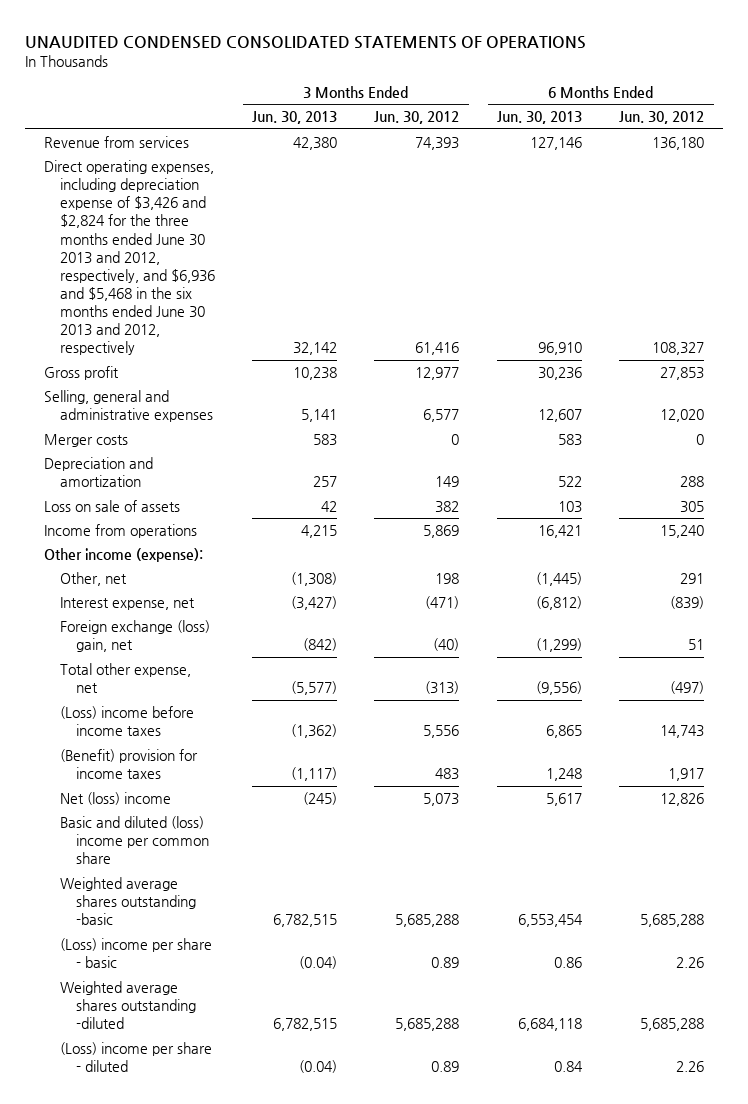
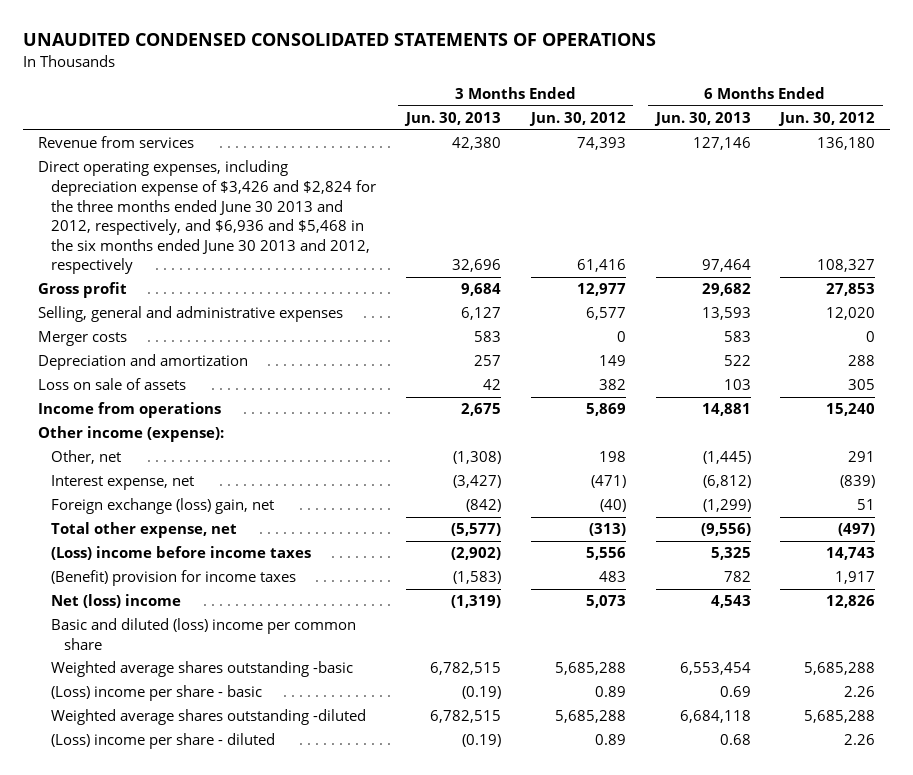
[293,342,338,356] 32,142 -> [451,259,501,273] 32,696
[537,342,582,356] 96,910 -> [701,259,751,273] 97,464
[293,367,338,381] 10,238 -> [460,283,501,297] 9,684
[537,367,582,381] 30,236 -> [701,283,751,297] 29,682
[301,409,338,423] 5,141 -> [460,307,501,321] 6,127
[537,409,582,423] 12,607 -> [701,307,751,321] 13,593
[301,525,338,539] 4,215 -> [460,403,501,417] 2,675
[537,525,582,539] 16,421 -> [701,403,751,417] 14,881
[291,724,338,739] (1,362) -> [450,547,501,561] (2,902)
[545,725,582,739] 6,865 -> [710,547,751,561] 5,325
[291,767,338,782] (1,117) -> [452,571,501,585] (1,583)
[545,768,582,782] 1,248 -> [723,571,751,583] 782
[303,792,338,806] (245) -> [450,595,501,609] (1,319)
[545,793,582,807] 5,617 -> [710,595,751,609] 4,543
[299,956,338,970] (0.04) -> [461,686,501,700] (0.19)
[553,957,582,969] 0.86 -> [719,686,751,698] 0.69
[299,1060,338,1074] (0.04) -> [461,734,501,748] (0.19)
[553,1061,583,1073] 0.84 -> [719,734,751,746] 0.68

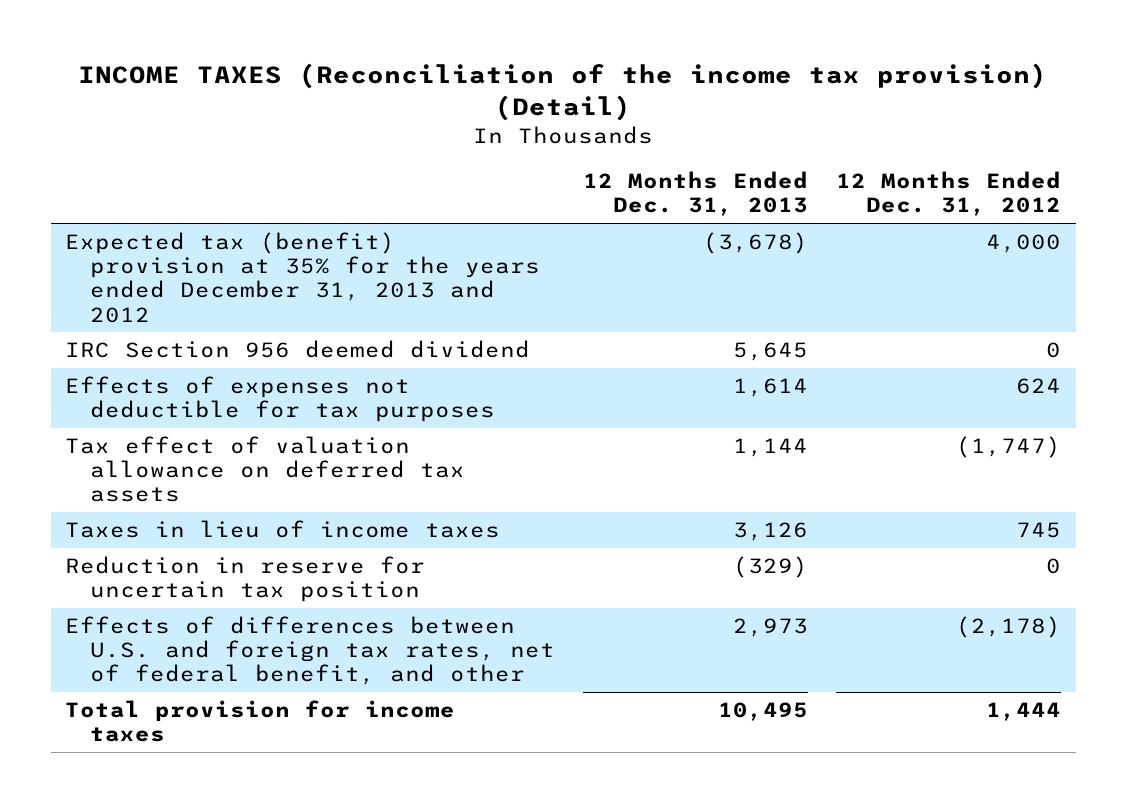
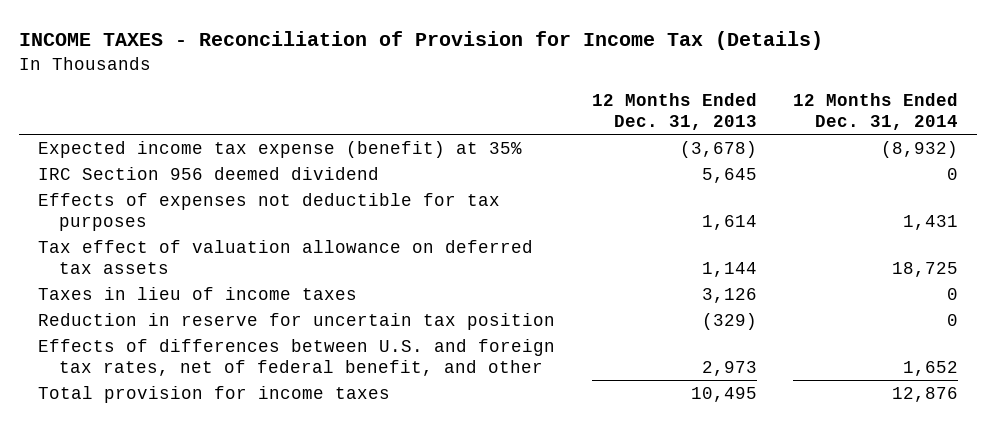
[78,63,1048,121] INCOME TAXES (Reconciliation of the income tax provision) (Detail) -> [19,31,824,51] INCOME TAXES - Reconciliation of Provision for Income Tax (Details)
[836,171,1062,217] 12 Months Ended Dec. 31, 2012 -> none
none -> [793,92,959,130] 12 Months Ended Dec. 31, 2014
[65,232,541,323] Expected tax (benefit) provision at 35% for the years ended December 31, 2013 and 2012 -> [37,140,522,158] Expected income tax expense (benefit) at 35%

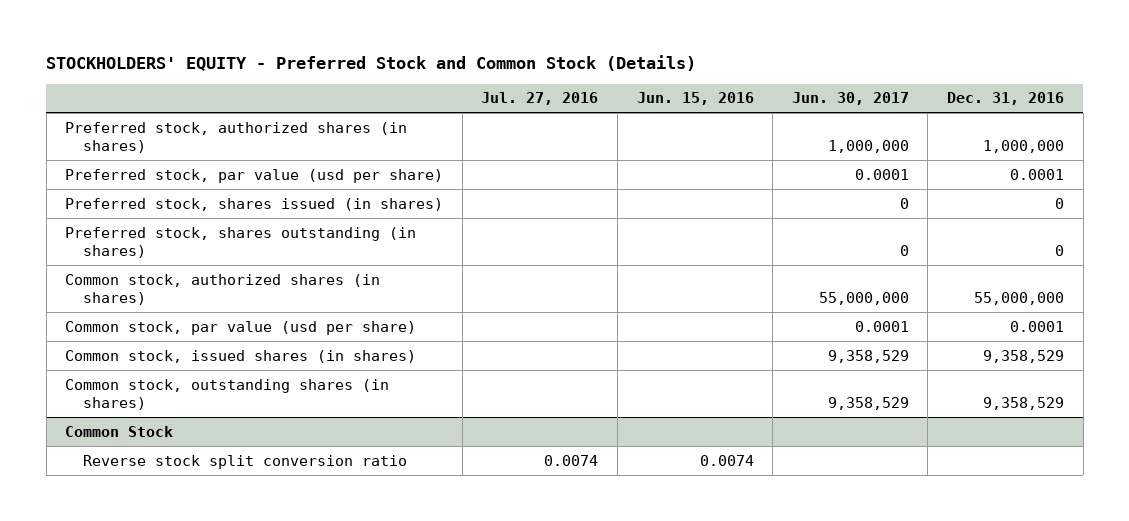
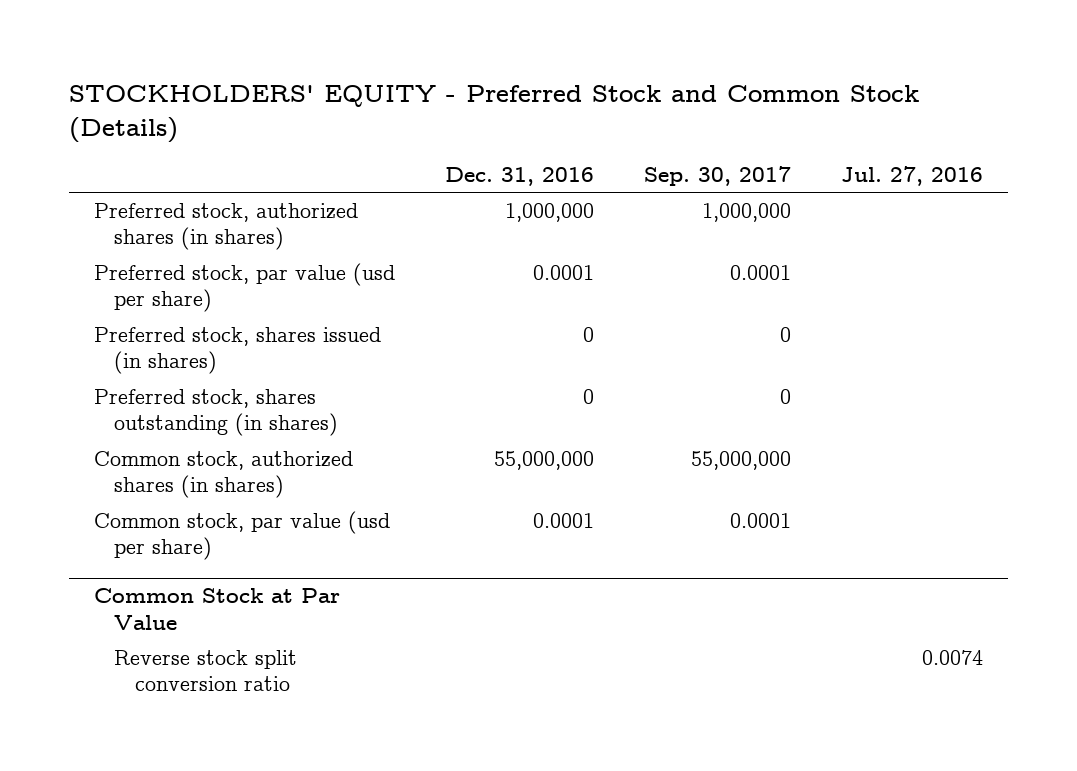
[636,92,754,106] Jun. 15, 2016 -> none
[791,92,909,106] Jun. 30, 2017 -> none
none -> [644,165,792,186] Sep. 30, 2017
[65,349,417,363] Common stock, issued shares (in shares) -> none
[65,378,390,411] Common stock, outstanding shares (in shares) -> none
[65,425,174,437] Common Stock -> [93,588,340,630] Common Stock at Par Value

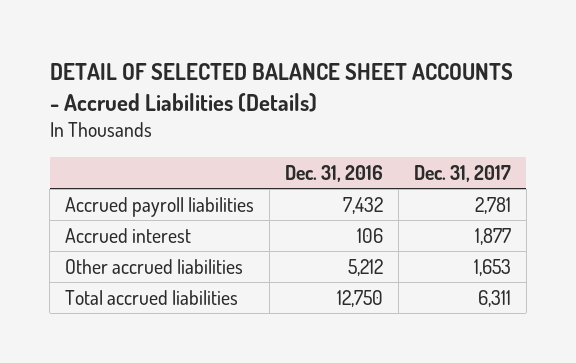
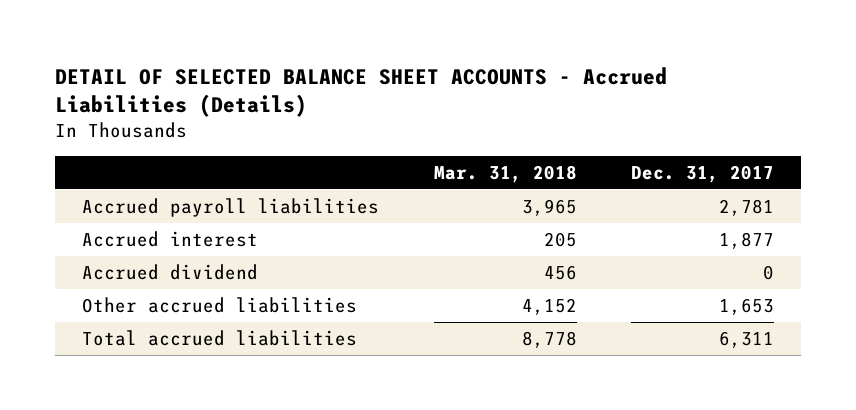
[285,164,384,182] Dec. 31, 2016 -> none
none -> [433,164,577,183] Mar. 31, 2018
none -> [82,263,259,280] Accrued dividend

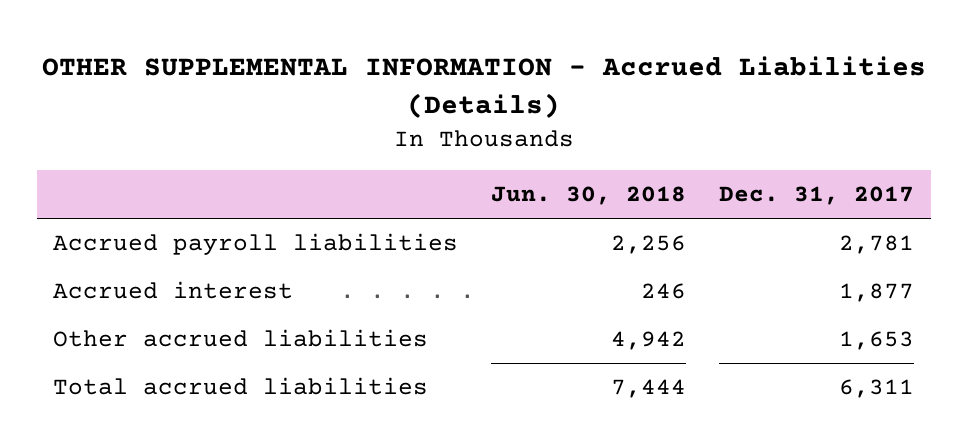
[55,66,668,118] DETAIL OF SELECTED BALANCE SHEET ACCOUNTS - Accrued Liabilities (Details) -> [41,55,926,118] OTHER SUPPLEMENTAL INFORMATION - Accrued Liabilities (Details)
[433,164,577,183] Mar. 31, 2018 -> none
none -> [491,186,687,206] Jun. 30, 2018
[82,263,259,280] Accrued dividend -> none

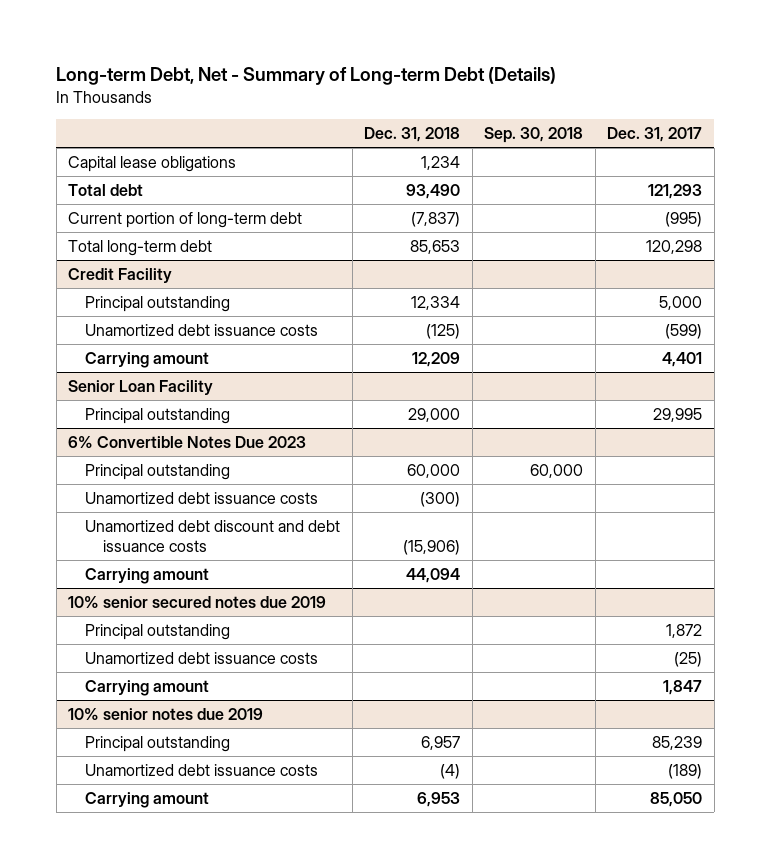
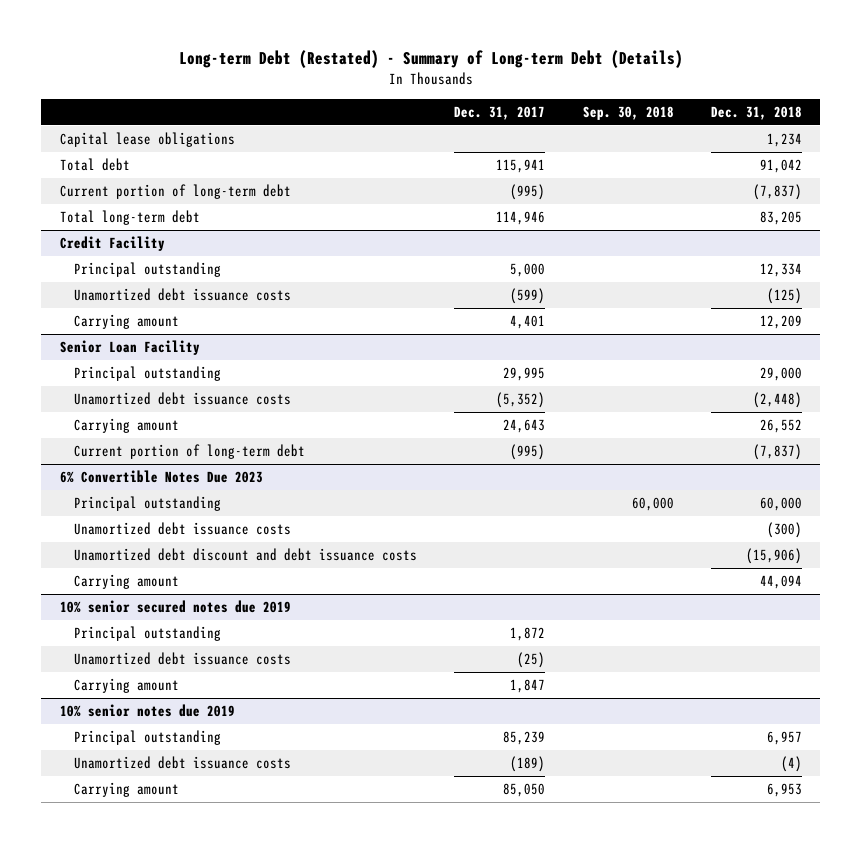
[56,67,557,86] Long-term Debt, Net - Summary of Long-term Debt (Details) -> [178,50,683,69] Long-term Debt (Restated) - Summary of Long-term Debt (Details)
[406,183,461,199] 93,490 -> [759,159,802,174] 91,042
[648,183,703,199] 121,293 -> [496,159,546,174] 115,941
[410,239,461,254] 85,653 -> [759,211,802,226] 83,205
[646,239,703,254] 120,298 -> [496,211,546,226] 114,946
none -> [74,392,292,406] Unamortized debt issuance costs
none -> [74,418,180,434] Carrying amount
none -> [74,444,306,460] Current portion of long-term debt

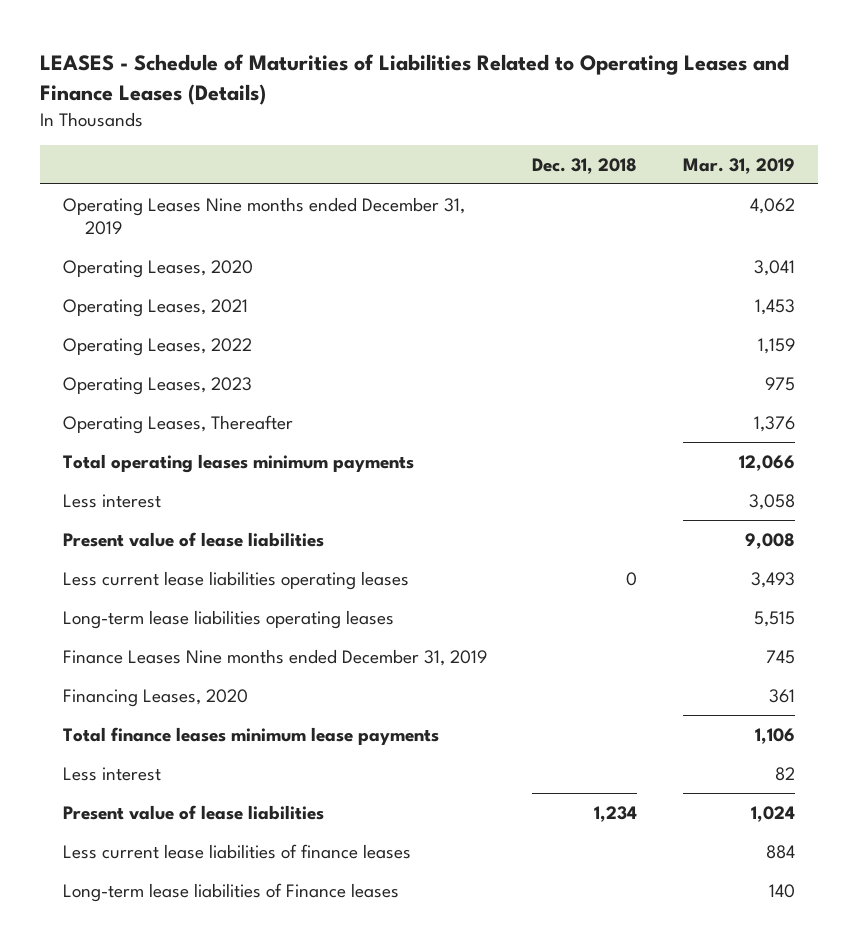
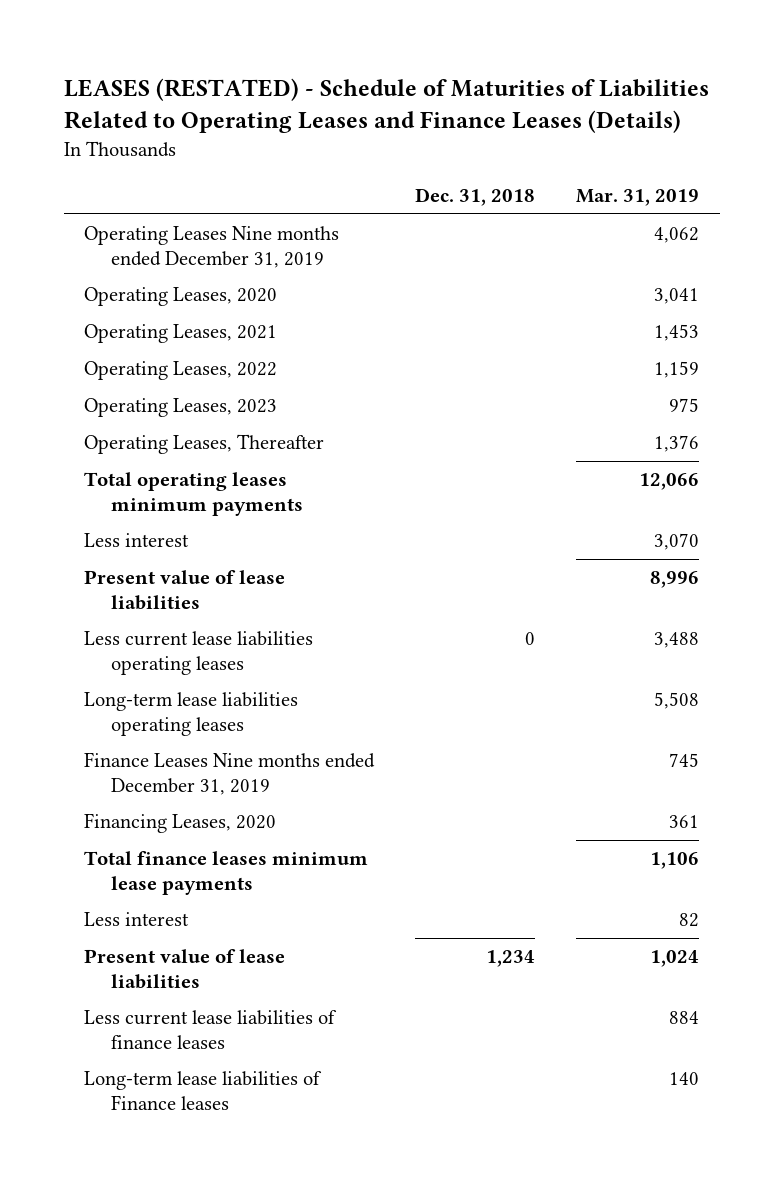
[40,53,790,105] LEASES - Schedule of Maturities of Liabilities Related to Operating Leases and Finance Leases (Details) -> [63,78,709,134] LEASES (RESTATED) - Schedule of Maturities of Liabilities Related to Operating Leases and Finance Leases (Details)
[748,493,795,510] 3,058 -> [654,533,700,551] 3,070
[744,532,795,549] 9,008 -> [650,571,700,589] 8,996
[750,571,795,588] 3,493 -> [654,632,700,649] 3,488
[753,610,795,627] 5,515 -> [654,692,700,710] 5,508

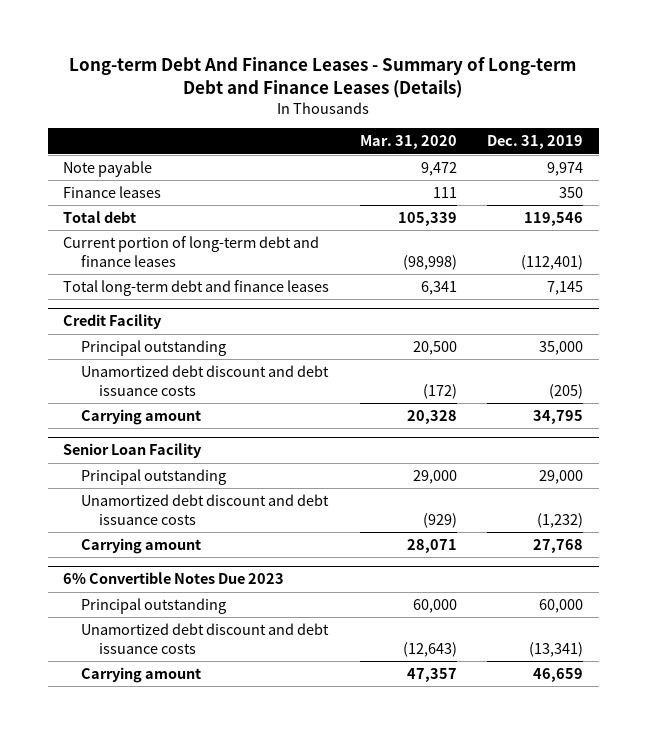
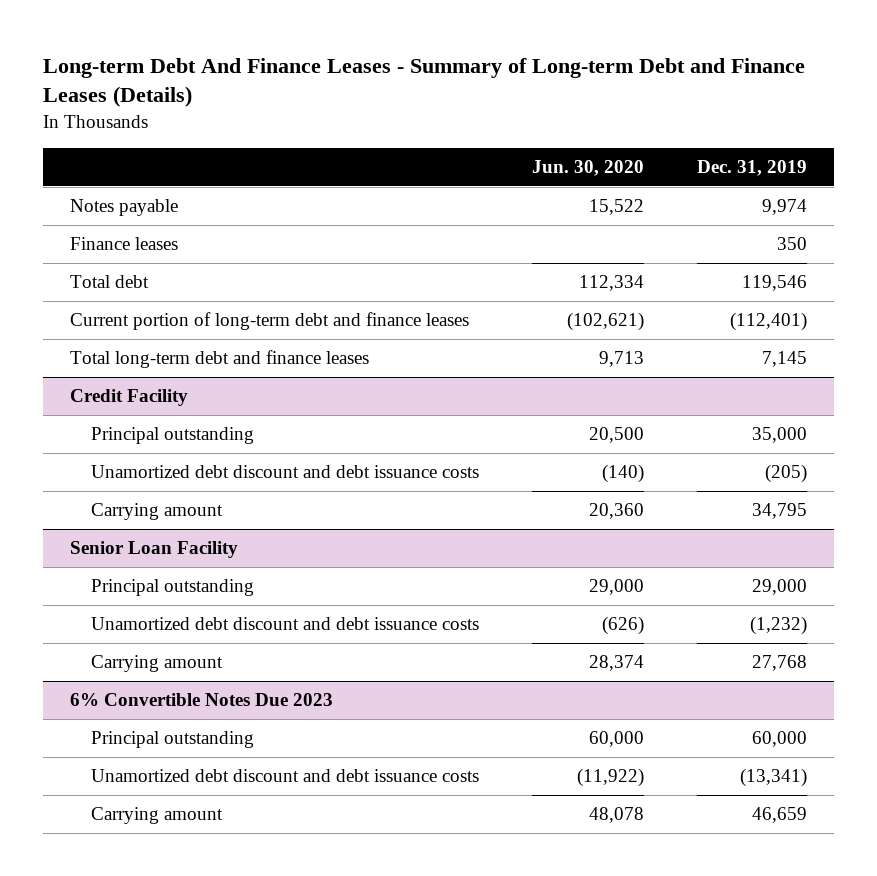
[359,135,457,150] Mar. 31, 2020 -> none
none -> [532,159,645,176] Jun. 30, 2020
[63,161,153,178] Note payable -> [69,199,178,217] Notes payable

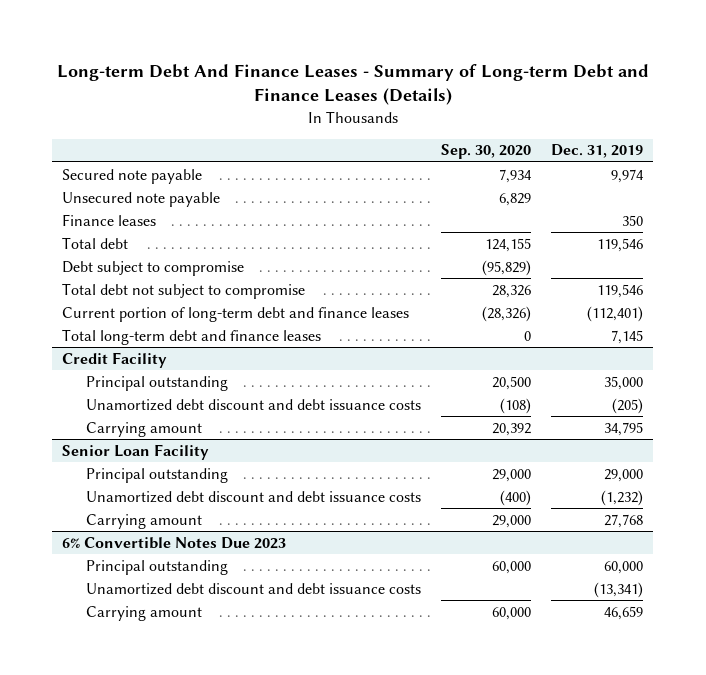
[532,159,645,176] Jun. 30, 2020 -> none
none -> [441,144,532,160] Sep. 30, 2020
[69,199,178,217] Notes payable -> [62,168,203,184] Secured note payable
none -> [62,191,221,207] Unsecured note payable
none -> [62,260,245,276] Debt subject to compromise
none -> [62,282,306,299] Total debt not subject to compromise

